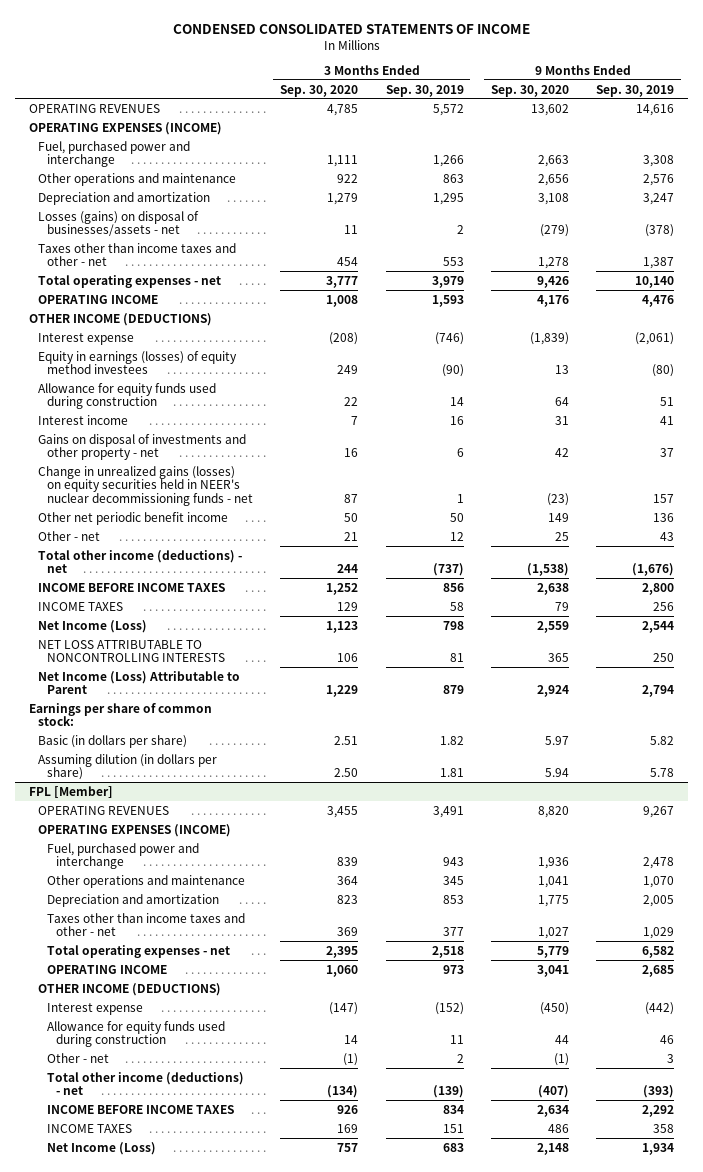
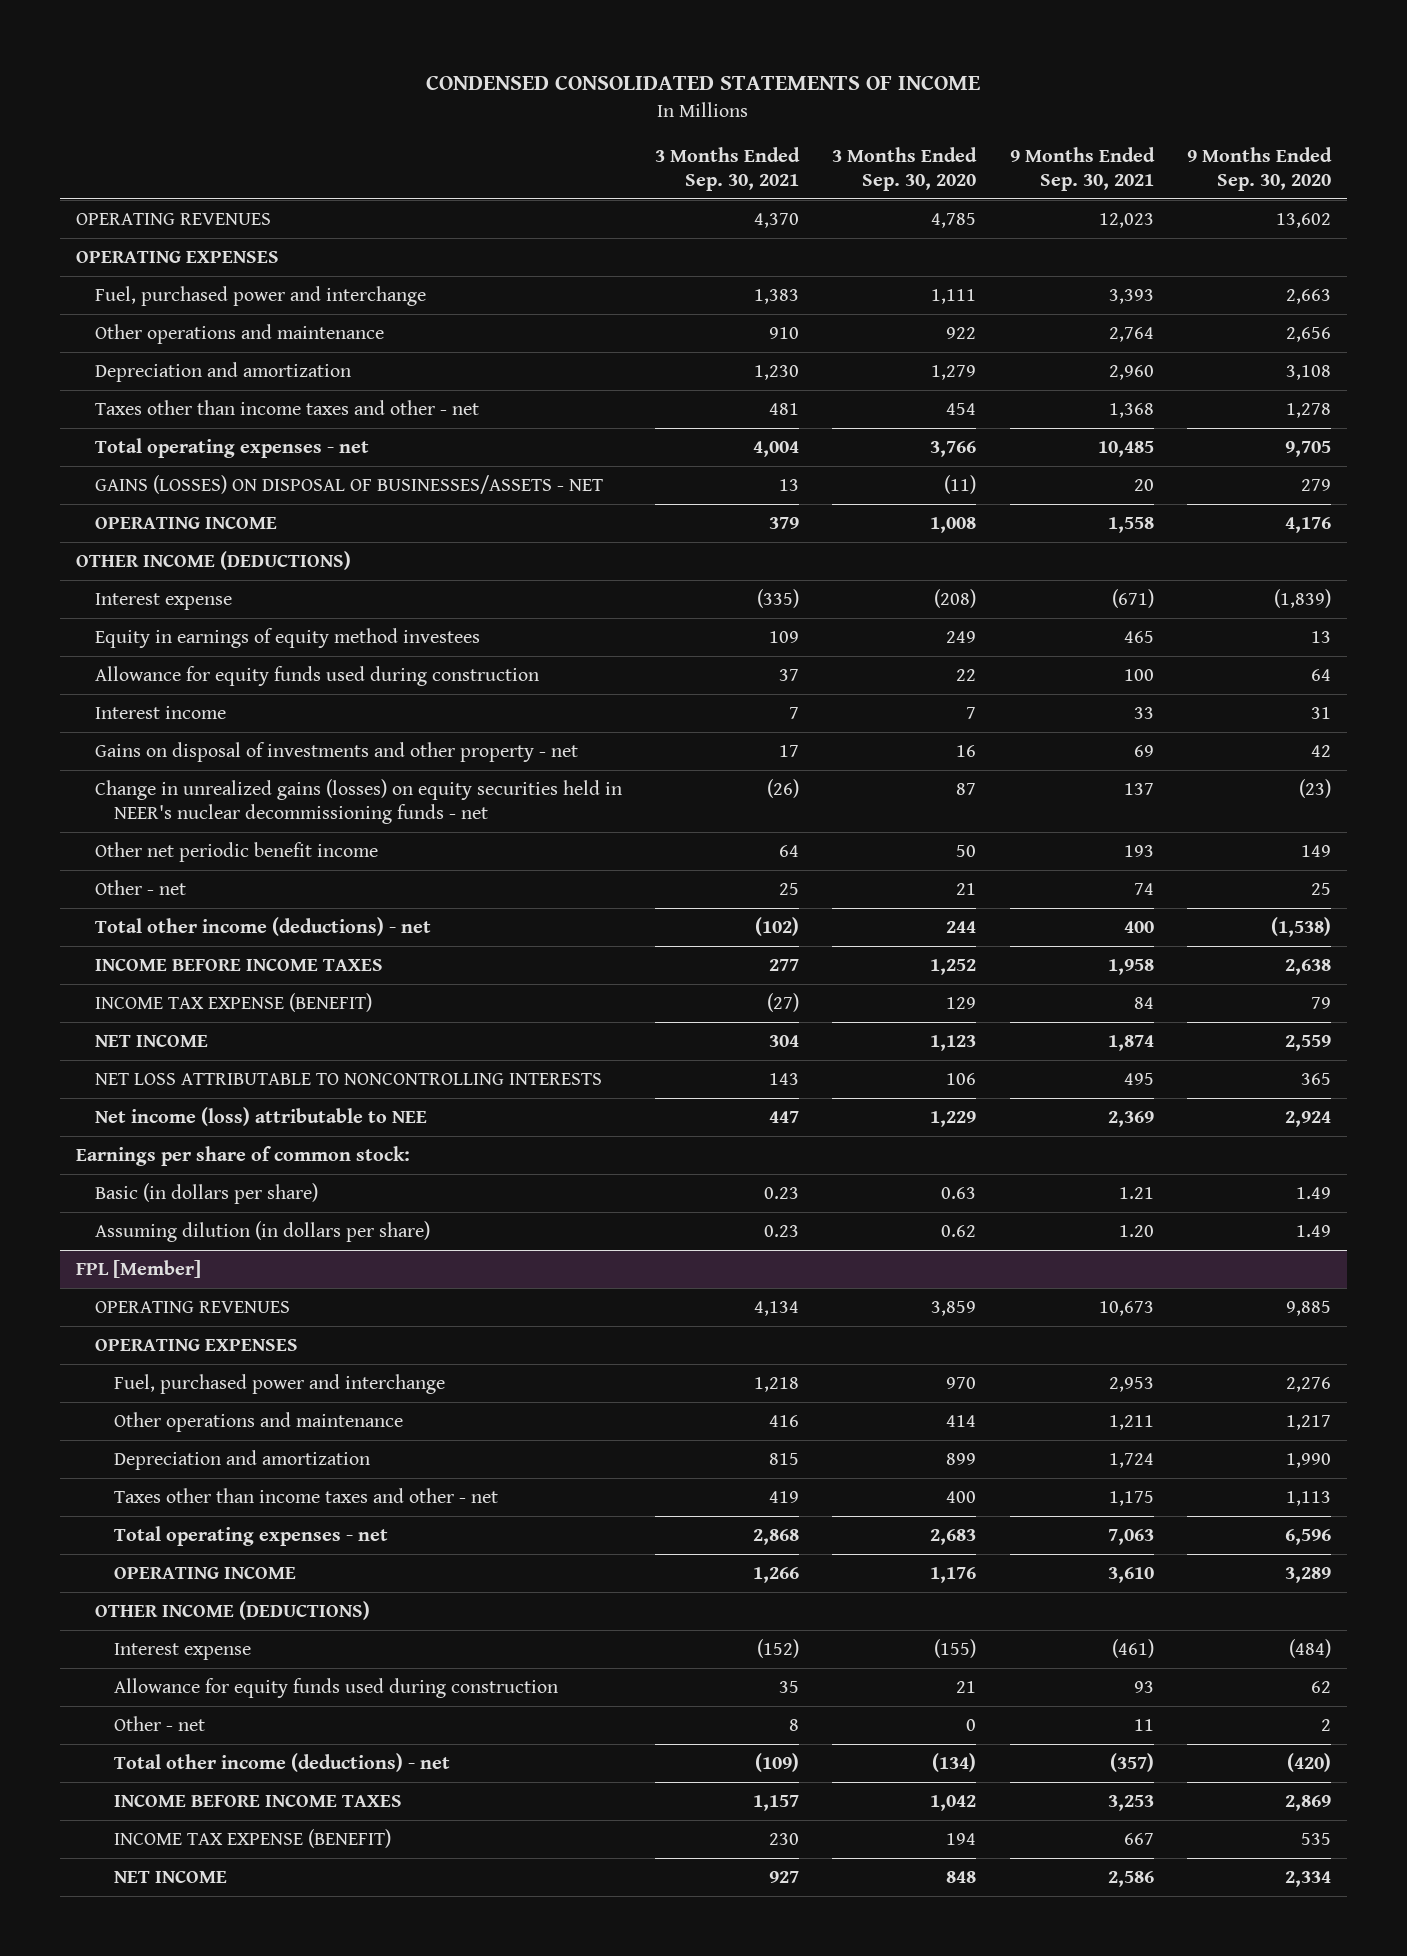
[385,84,464,97] Sep. 30, 2019 -> none
[596,84,675,97] Sep. 30, 2019 -> none
none -> [655,146,801,191] 3 Months Ended Sep. 30, 2021
none -> [1009,146,1155,191] 9 Months Ended Sep. 30, 2021
[28,121,222,135] OPERATING EXPENSES (INCOME) -> [76,251,280,264] OPERATING EXPENSES
[37,210,199,237] Losses (gains) on disposal of businesses/assets - net -> none
[326,275,359,288] 3,777 -> [930,441,977,458] 3,766
[536,275,569,288] 9,426 -> [1284,441,1331,458] 9,705
none -> [95,475,604,495] GAINS (LOSSES) ON DISPOSAL OF BUSINESSES/ASSETS - NET
[37,350,237,375] Equity in earnings (losses) of equity method investees -> [95,628,481,649] Equity in earnings of equity method investees
[37,601,123,611] INCOME TAXES -> [95,993,373,1013] INCOME TAX EXPENSE (BENEFIT)
[37,619,147,633] Net Income (Loss) -> [95,1034,209,1048] NET INCOME
[37,670,240,695] Net Income (Loss) Attributable to Parent -> [95,1107,428,1127] Net income (loss) attributable to NEE
[334,735,359,745] 2.51 -> [941,1187,977,1200] 0.63
[544,735,569,745] 5.97 -> [1295,1187,1331,1200] 1.49
[334,768,359,778] 2.50 -> [941,1225,977,1238] 0.62
[544,768,569,778] 5.94 -> [1295,1225,1331,1238] 1.49
[327,805,359,818] 3,455 -> [931,1301,977,1317] 3,859
[537,805,569,818] 8,820 -> [1285,1301,1331,1317] 9,885
[37,823,231,837] OPERATING EXPENSES (INCOME) -> [95,1339,299,1352] OPERATING EXPENSES
[337,857,359,867] 839 -> [946,1377,977,1390] 970
[537,857,569,870] 1,936 -> [1285,1377,1331,1393] 2,276
[337,875,359,885] 364 -> [946,1415,977,1428] 414
[537,875,569,888] 1,041 -> [1285,1415,1331,1431] 1,217
[337,894,359,904] 823 -> [946,1453,977,1466] 899
[537,894,569,907] 1,775 -> [1285,1453,1331,1469] 1,990
[337,927,359,937] 369 -> [946,1491,977,1504] 400
[537,927,569,940] 1,027 -> [1285,1491,1331,1507] 1,113
[326,945,359,958] 2,395 -> [930,1529,977,1546] 2,683
[536,945,569,958] 5,779 -> [1284,1529,1331,1546] 6,596
[326,964,359,977] 1,060 -> [930,1567,977,1584] 1,176
[536,964,569,977] 3,041 -> [1284,1567,1331,1584] 3,289
[329,1001,359,1015] (147) -> [934,1639,977,1659] (155)
[539,1001,569,1015] (450) -> [1288,1639,1331,1659] (484)
[344,1035,359,1045] 14 -> [956,1681,977,1694] 21
[554,1035,569,1045] 44 -> [1310,1681,1331,1694] 62
[343,1052,359,1066] (1) -> [966,1719,977,1732] 0
[553,1052,569,1066] (1) -> [1320,1719,1331,1732] 2
[537,1085,569,1099] (407) -> [1286,1753,1331,1773] (420)
[337,1104,359,1114] 926 -> [930,1795,977,1812] 1,042
[536,1104,569,1117] 2,634 -> [1284,1795,1331,1812] 2,869
[46,1123,132,1133] INCOME TAXES -> [114,1829,392,1849] INCOME TAX EXPENSE (BENEFIT)
[337,1123,359,1133] 169 -> [946,1833,977,1846] 194
[547,1123,569,1133] 486 -> [1300,1833,1331,1846] 535
[46,1141,156,1155] Net Income (Loss) -> [114,1870,228,1884] NET INCOME
[337,1142,359,1152] 757 -> [946,1871,977,1884] 848
[536,1142,569,1155] 2,148 -> [1284,1871,1331,1888] 2,334

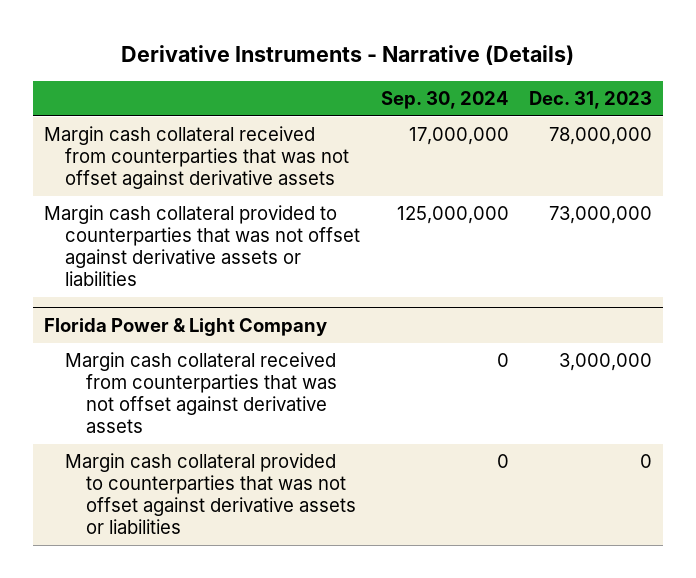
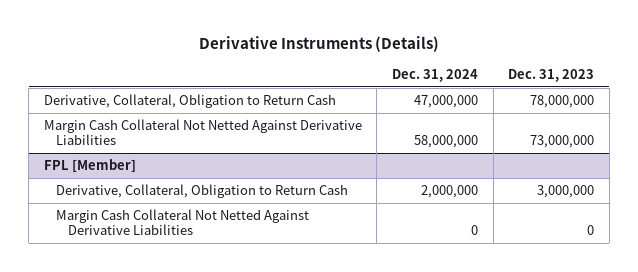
[120,45,574,66] Derivative Instruments - Narrative (Details) -> [199,35,440,52] Derivative Instruments (Details)
[380,91,509,110] Sep. 30, 2024 -> none
none -> [392,68,479,82] Dec. 31, 2024
[43,126,349,190] Margin cash collateral received from counterparties that was not offset against derivative assets -> [43,94,336,109] Derivative, Collateral, Obligation to Return Cash
[43,205,360,287] Margin cash collateral provided to counterparties that was not offset against derivative assets or liabilities -> [43,119,362,146] Margin Cash Collateral Not Netted Against Derivative Liabilities
[43,318,327,337] Florida Power & Light Company -> [43,159,136,174] FPL [Member]
[64,352,338,434] Margin cash collateral received from counterparties that was not offset against derivative assets -> [55,184,348,199] Derivative, Collateral, Obligation to Return Cash
[64,453,357,535] Margin cash collateral provided to counterparties that was not offset against derivative assets or liabilities -> [55,209,309,236] Margin Cash Collateral Not Netted Against Derivative Liabilities

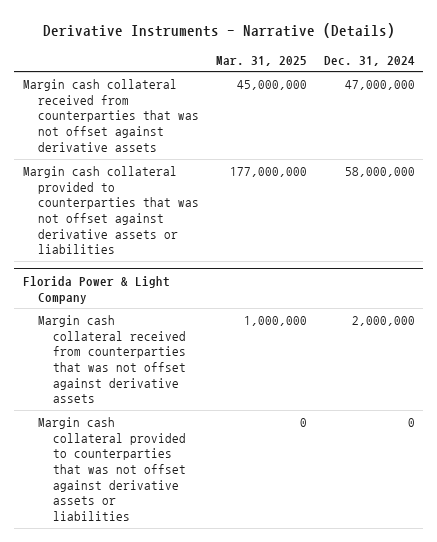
[199,35,440,52] Derivative Instruments (Details) -> [42,22,395,38] Derivative Instruments - Narrative (Details)
[508,68,595,82] Dec. 31, 2023 -> none
none -> [215,55,307,66] Mar. 31, 2025
[43,94,336,109] Derivative, Collateral, Obligation to Return Cash -> [22,79,199,152] Margin cash collateral received from counterparties that was not offset against derivative assets
[43,119,362,146] Margin Cash Collateral Not Netted Against Derivative Liabilities -> [22,166,199,255] Margin cash collateral provided to counterparties that was not offset against derivative assets or liabilities
[43,159,136,174] FPL [Member] -> [22,275,170,304] Florida Power & Light Company
[55,184,348,199] Derivative, Collateral, Obligation to Return Cash -> [37,315,186,404] Margin cash collateral received from counterparties that was not offset against derivative assets
[55,209,309,236] Margin Cash Collateral Not Netted Against Derivative Liabilities -> [37,417,186,522] Margin cash collateral provided to counterparties that was not offset against derivative assets or liabilities

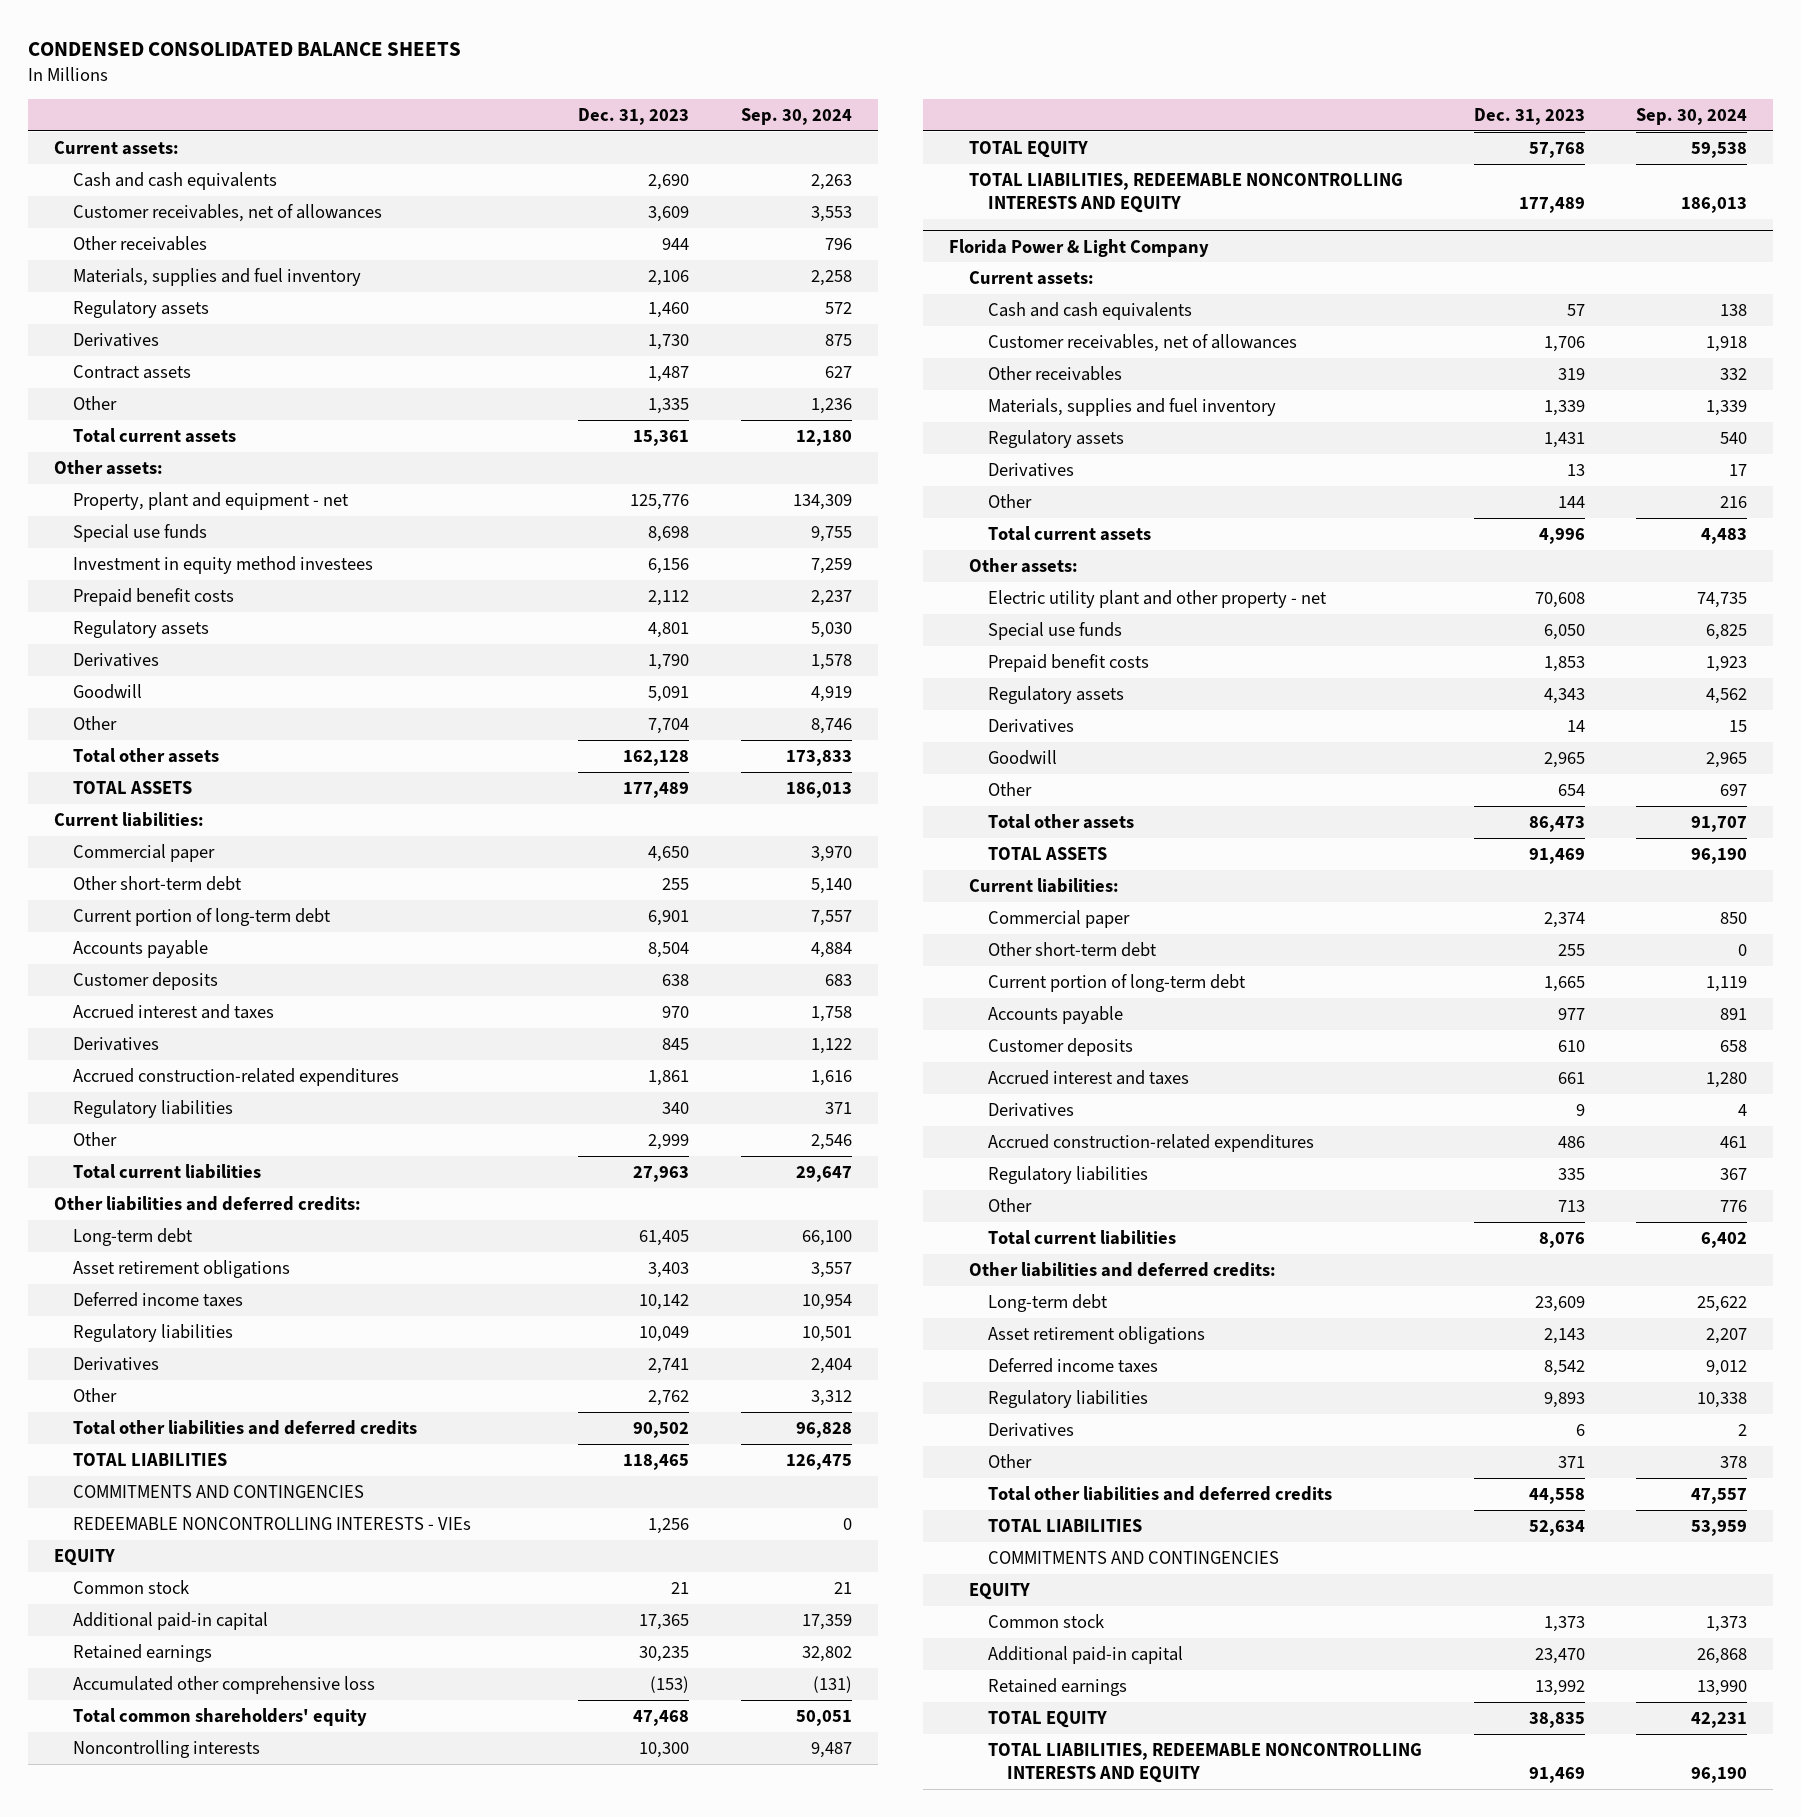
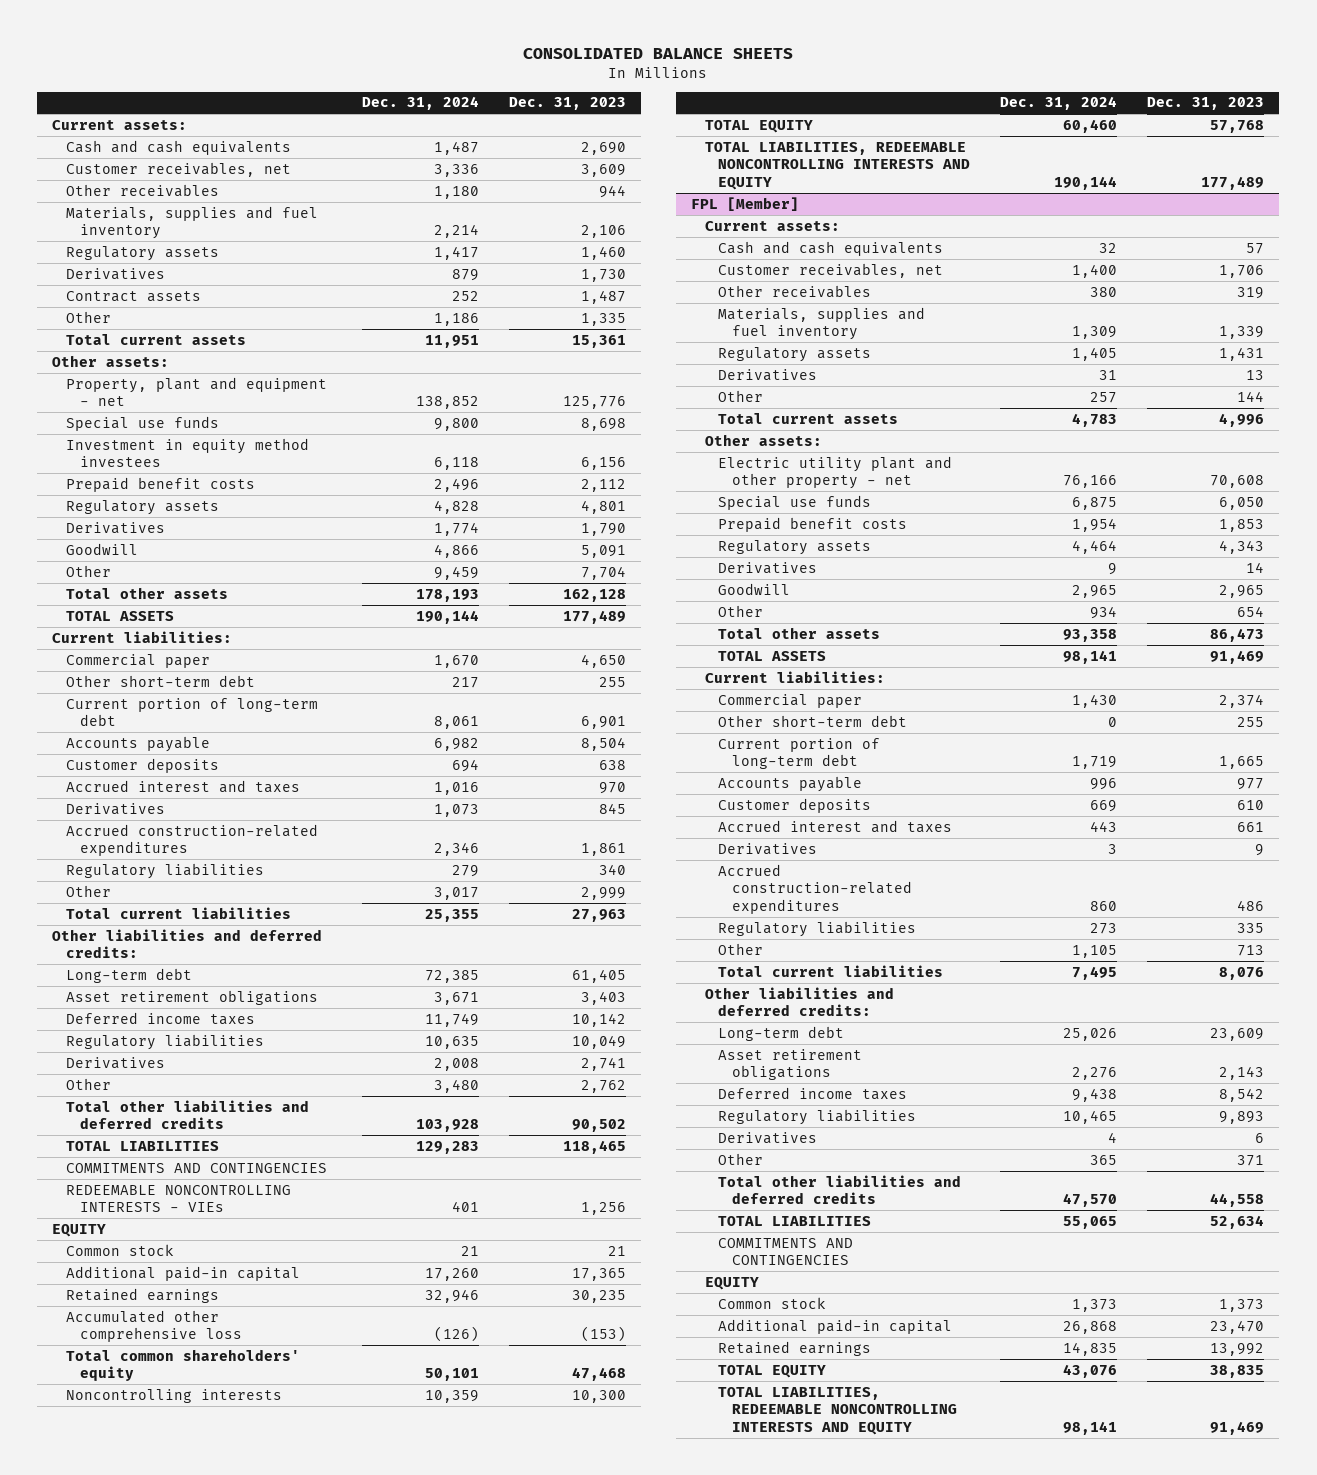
[27,42,461,57] CONDENSED CONSOLIDATED BALANCE SHEETS -> [523,47,794,59] CONSOLIDATED BALANCE SHEETS
[740,108,852,126] Sep. 30, 2024 -> none
none -> [362,96,480,111] Dec. 31, 2024
[72,203,382,222] Customer receivables, net of allowances -> [66,161,292,177] Customer receivables, net
[949,238,1210,257] Florida Power & Light Company -> [690,196,799,211] FPL [Member]
[987,333,1297,352] Customer receivables, net of allowances -> [718,262,944,278] Customer receivables, net

